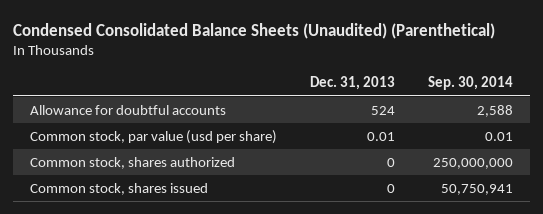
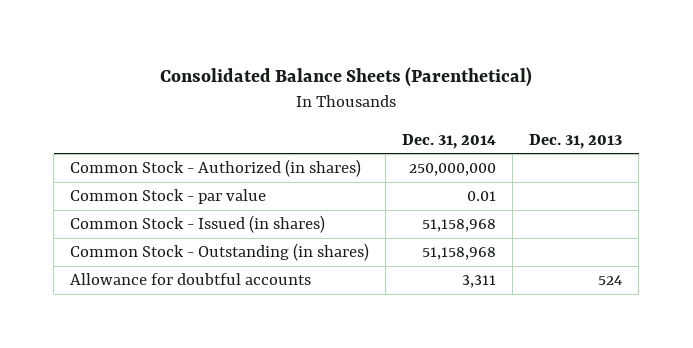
[13,22,496,39] Condensed Consolidated Balance Sheets (Unaudited) (Parenthetical) -> [160,67,533,88] Consolidated Balance Sheets (Parenthetical)
[428,76,514,91] Sep. 30, 2014 -> none
none -> [402,133,497,149] Dec. 31, 2014
none -> [70,159,362,178] Common Stock - Authorized (in shares)
none -> [70,189,267,205] Common Stock - par value
none -> [70,215,326,234] Common Stock - Issued (in shares)
none -> [70,243,370,262] Common Stock - Outstanding (in shares)
[29,129,277,144] Common stock, par value (usd per share) -> none
[29,156,235,169] Common stock, shares authorized -> none
[29,182,208,195] Common stock, shares issued -> none

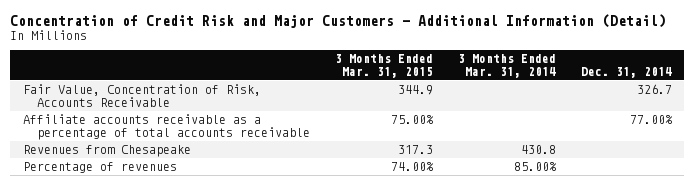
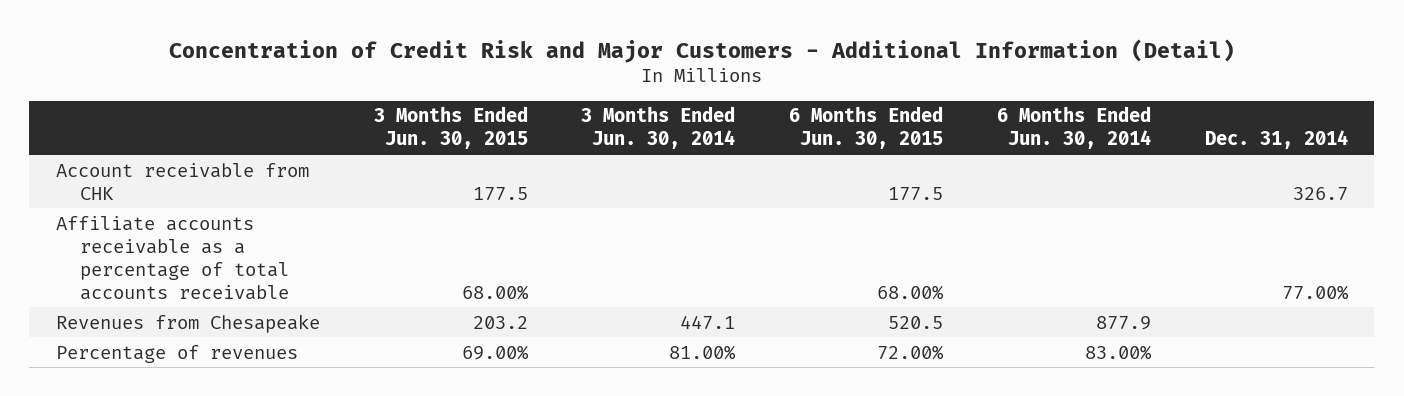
[335,54,434,79] 3 Months Ended Mar. 31, 2015 -> none
[458,54,557,79] 3 Months Ended Mar. 31, 2014 -> none
none -> [373,106,528,150] 3 Months Ended Jun. 30, 2015
none -> [581,106,736,150] 3 Months Ended Jun. 30, 2014
none -> [789,106,944,150] 6 Months Ended Jun. 30, 2015
none -> [996,106,1151,150] 6 Months Ended Jun. 30, 2014
[22,84,261,108] Fair Value, Concentration of Risk, Accounts Receivable -> [56,162,310,200] Account receivable from CHK

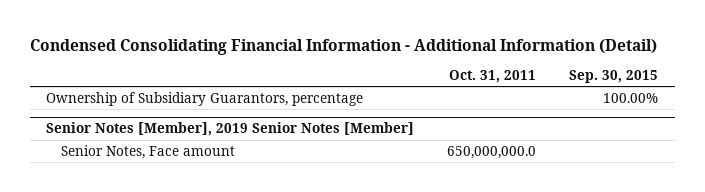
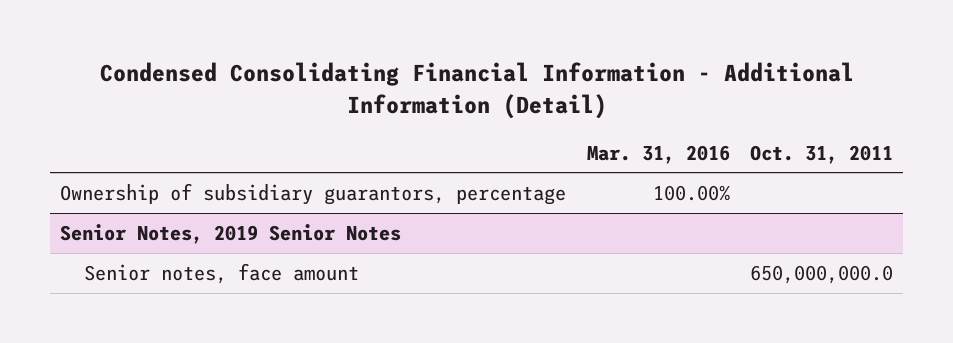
[569,69,659,83] Sep. 30, 2015 -> none
none -> [586,144,730,164] Mar. 31, 2016
[46,91,364,106] Ownership of Subsidiary Guarantors, percentage -> [60,182,567,205] Ownership of subsidiary guarantors, percentage
[46,122,415,137] Senior Notes [Member], 2019 Senior Notes [Member] -> [60,223,402,244] Senior Notes, 2019 Senior Notes
[61,144,236,159] Senior Notes, Face amount -> [83,262,359,284] Senior notes, face amount

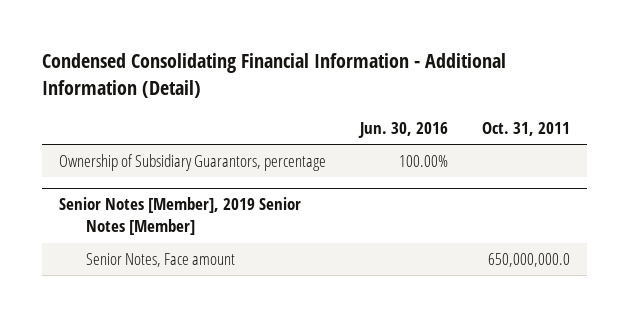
[586,144,730,164] Mar. 31, 2016 -> none
none -> [358,122,449,139] Jun. 30, 2016
[60,182,567,205] Ownership of subsidiary guarantors, percentage -> [58,154,326,172] Ownership of Subsidiary Guarantors, percentage
[60,223,402,244] Senior Notes, 2019 Senior Notes -> [58,197,301,236] Senior Notes [Member], 2019 Senior Notes [Member]
[83,262,359,284] Senior notes, face amount -> [86,253,236,268] Senior Notes, Face amount

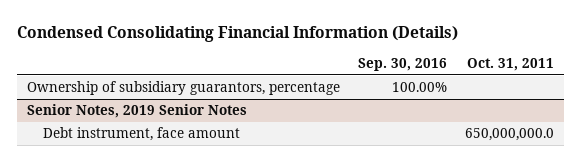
[41,53,506,98] Condensed Consolidating Financial Information - Additional Information (Detail) -> [17,26,459,43] Condensed Consolidating Financial Information (Details)
[358,122,449,139] Jun. 30, 2016 -> none
none -> [358,58,448,72] Sep. 30, 2016
[58,154,326,172] Ownership of Subsidiary Guarantors, percentage -> [26,81,340,96] Ownership of subsidiary guarantors, percentage
[58,197,301,236] Senior Notes [Member], 2019 Senior Notes [Member] -> [26,104,247,119] Senior Notes, 2019 Senior Notes
[86,253,236,268] Senior Notes, Face amount -> [43,127,241,142] Debt instrument, face amount

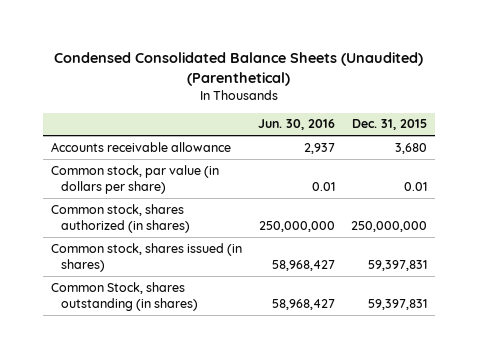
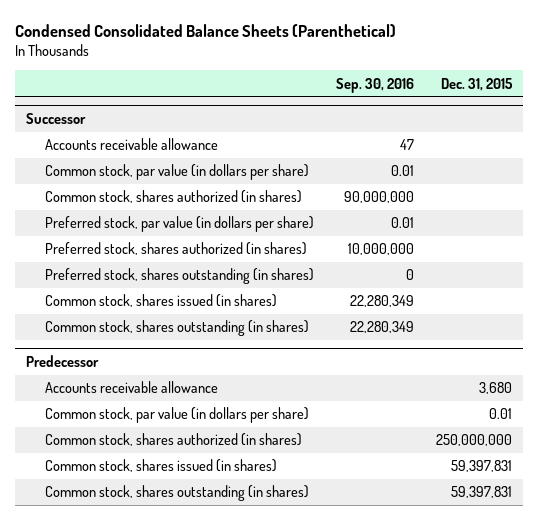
[54,51,424,86] Condensed Consolidated Balance Sheets (Unaudited) (Parenthetical) -> [14,23,396,37] Condensed Consolidated Balance Sheets (Parenthetical)
[258,119,336,131] Jun. 30, 2016 -> none
none -> [335,77,414,93] Sep. 30, 2016
none -> [25,112,86,124] Successor
none -> [44,138,218,151] Accounts receivable allowance
none -> [44,164,309,181] Common stock, par value (in dollars per share)
none -> [44,190,302,204] Common stock, shares authorized (in shares)
none -> [44,216,314,233] Preferred stock, par value (in dollars per share)
none -> [44,242,307,256] Preferred stock, shares authorized (in shares)
none -> [44,268,314,285] Preferred stock, shares outstanding (in shares)
none -> [44,294,277,308] Common stock, shares issued (in shares)
none -> [44,320,309,337] Common stock, shares outstanding (in shares)
none -> [25,354,99,367] Predecessor
[51,281,198,311] Common Stock, shares outstanding (in shares) -> [44,485,309,502] Common stock, shares outstanding (in shares)

